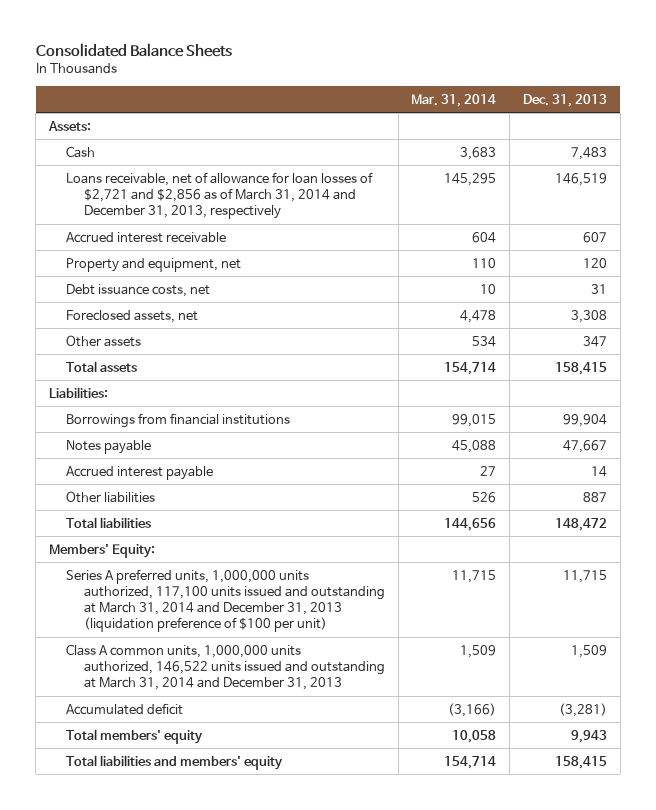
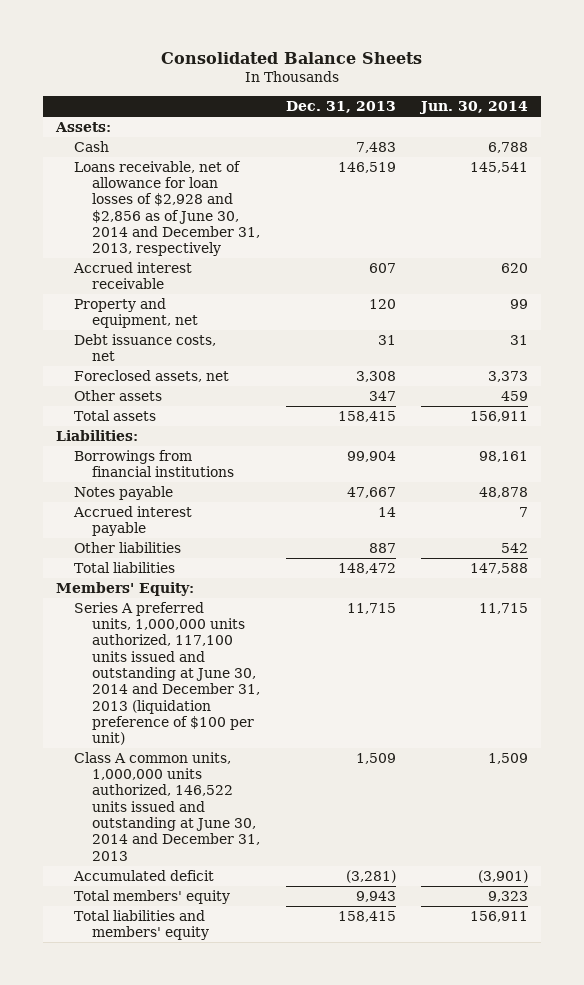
[411,93,497,107] Mar. 31, 2014 -> none
none -> [419,101,529,115] Jun. 30, 2014
[66,171,374,220] Loans receivable, net of allowance for loan losses of $2,721 and $2,856 as of March 31, 2014 and December 31, 2013, respectively -> [73,160,261,257] Loans receivable, net of allowance for loan losses of $2,928 and $2,856 as of June 30, 2014 and December 31, 2013, respectively
[66,568,385,633] Series A preferred units, 1,000,000 units authorized, 117,100 units issued and outstanding at March 31, 2014 and December 31, 2013 (liquidation preference of $100 per unit) -> [73,601,261,746] Series A preferred units, 1,000,000 units authorized, 117,100 units issued and outstanding at June 30, 2014 and December 31, 2013 (liquidation preference of $100 per unit)
[66,643,385,691] Class A common units, 1,000,000 units authorized, 146,522 units issued and outstanding at March 31, 2014 and December 31, 2013 -> [73,751,261,861] Class A common units, 1,000,000 units authorized, 146,522 units issued and outstanding at June 30, 2014 and December 31, 2013

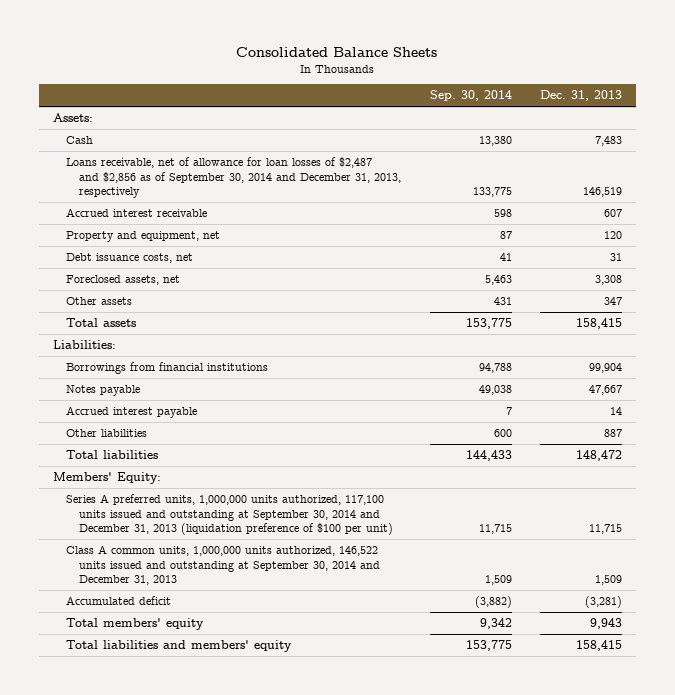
[419,101,529,115] Jun. 30, 2014 -> none
none -> [429,90,512,102] Sep. 30, 2014
[73,160,261,257] Loans receivable, net of allowance for loan losses of $2,928 and $2,856 as of June 30, 2014 and December 31, 2013, respectively -> [65,156,402,199] Loans receivable, net of allowance for loan losses of $2,487 and $2,856 as of September 30, 2014 and December 31, 2013, respectively
[73,601,261,746] Series A preferred units, 1,000,000 units authorized, 117,100 units issued and outstanding at June 30, 2014 and December 31, 2013 (liquidation preference of $100 per unit) -> [65,493,394,536] Series A preferred units, 1,000,000 units authorized, 117,100 units issued and outstanding at September 30, 2014 and December 31, 2013 (liquidation preference of $100 per unit)
[73,751,261,861] Class A common units, 1,000,000 units authorized, 146,522 units issued and outstanding at June 30, 2014 and December 31, 2013 -> [65,544,381,586] Class A common units, 1,000,000 units authorized, 146,522 units issued and outstanding at September 30, 2014 and December 31, 2013

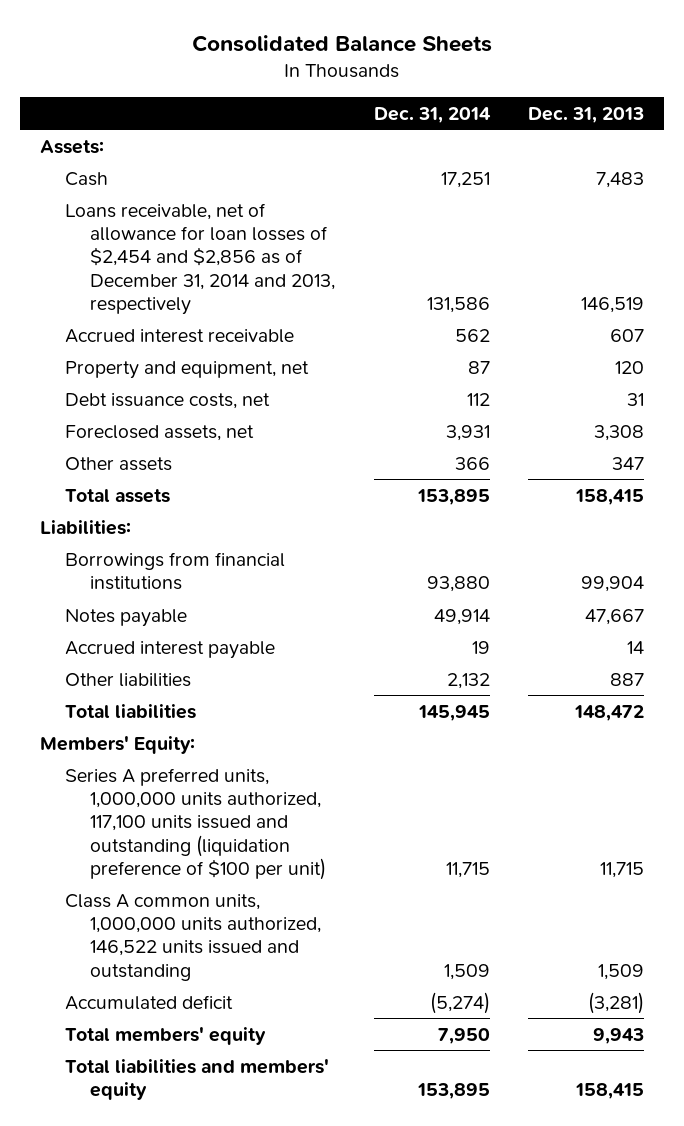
[429,90,512,102] Sep. 30, 2014 -> none
none -> [373,106,491,123] Dec. 31, 2014
[65,156,402,199] Loans receivable, net of allowance for loan losses of $2,487 and $2,856 as of September 30, 2014 and December 31, 2013, respectively -> [64,202,335,315] Loans receivable, net of allowance for loan losses of $2,454 and $2,856 as of December 31, 2014 and 2013, respectively
[65,493,394,536] Series A preferred units, 1,000,000 units authorized, 117,100 units issued and outstanding at September 30, 2014 and December 31, 2013 (liquidation preference of $100 per unit) -> [64,767,326,880] Series A preferred units, 1,000,000 units authorized, 117,100 units issued and outstanding (liquidation preference of $100 per unit)
[65,544,381,586] Class A common units, 1,000,000 units authorized, 146,522 units issued and outstanding at September 30, 2014 and December 31, 2013 -> [64,893,321,981] Class A common units, 1,000,000 units authorized, 146,522 units issued and outstanding

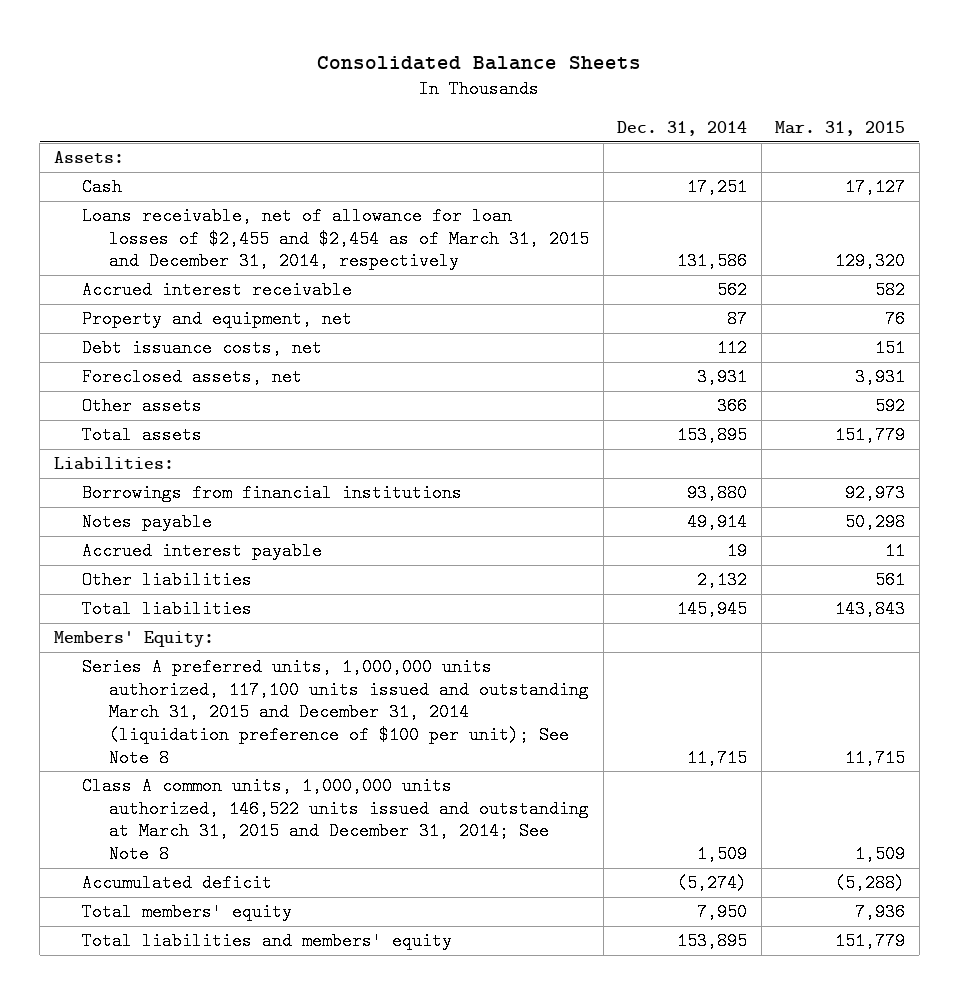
[528,106,645,123] Dec. 31, 2013 -> none
none -> [775,121,906,137] Mar. 31, 2015
[64,202,335,315] Loans receivable, net of allowance for loan losses of $2,454 and $2,856 as of December 31, 2014 and 2013, respectively -> [81,207,590,271] Loans receivable, net of allowance for loan losses of $2,455 and $2,454 as of March 31, 2015 and December 31, 2014, respectively
[64,767,326,880] Series A preferred units, 1,000,000 units authorized, 117,100 units issued and outstanding (liquidation preference of $100 per unit) -> [81,658,590,767] Series A preferred units, 1,000,000 units authorized, 117,100 units issued and outstanding March 31, 2015 and December 31, 2014 (liquidation preference of $100 per unit); See Note 8
[64,893,321,981] Class A common units, 1,000,000 units authorized, 146,522 units issued and outstanding -> [81,777,590,863] Class A common units, 1,000,000 units authorized, 146,522 units issued and outstanding at March 31, 2015 and December 31, 2014; See Note 8

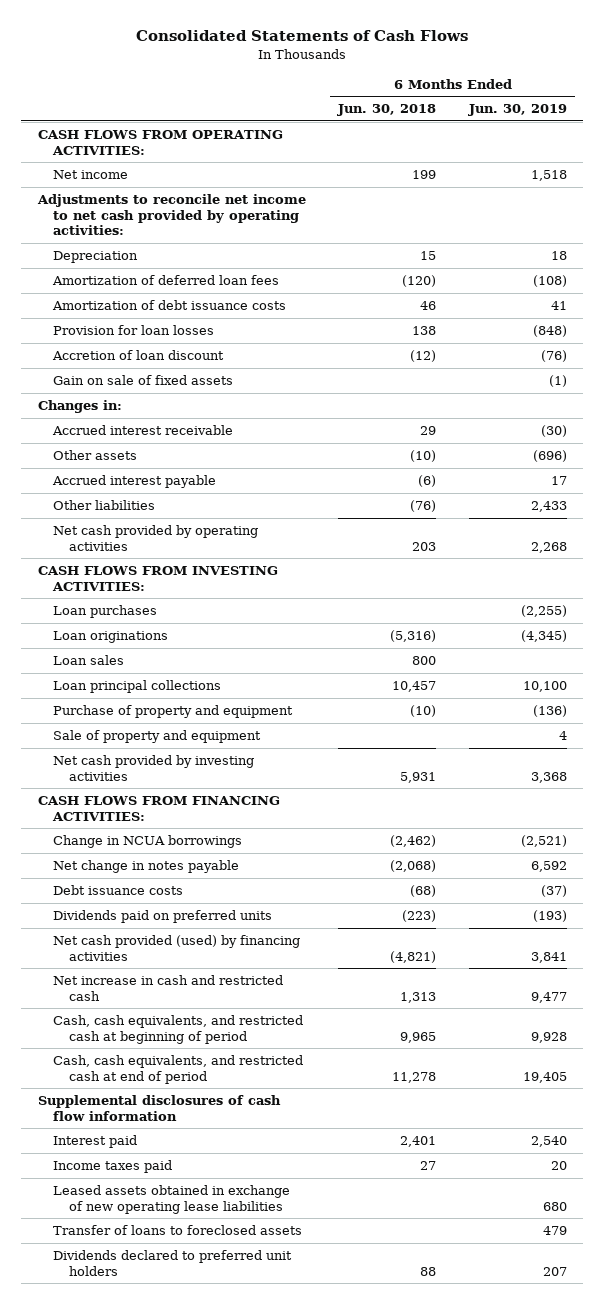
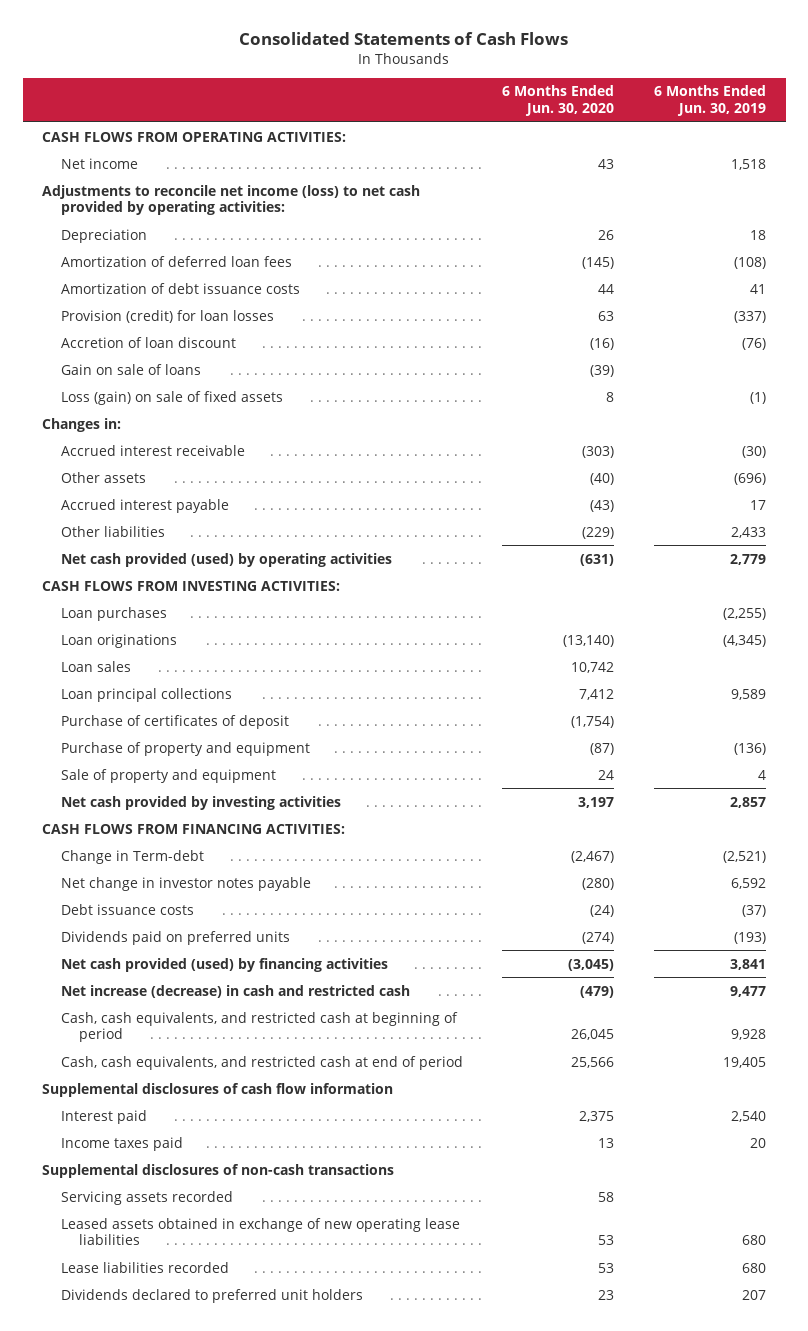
[337,104,437,117] Jun. 30, 2018 -> none
none -> [502,85,615,117] 6 Months Ended Jun. 30, 2020
[36,193,306,236] Adjustments to reconcile net income to net cash provided by operating activities: -> [42,184,421,216] Adjustments to reconcile net income (loss) to net cash provided by operating activities:
[53,324,215,335] Provision for loan losses -> [60,309,274,323] Provision (credit) for loan losses
[533,324,568,337] (848) -> [733,310,766,323] (337)
none -> [60,363,201,375] Gain on sale of loans
[53,374,234,385] Gain on sale of fixed assets -> [60,390,283,405] Loss (gain) on sale of fixed assets
[53,524,259,551] Net cash provided by operating activities -> [60,552,392,567] Net cash provided (used) by operating activities
[531,541,568,553] 2,268 -> [729,553,766,565] 2,779
[523,680,568,692] 10,100 -> [730,688,766,700] 9,589
none -> [60,714,289,729] Purchase of certificates of deposit
[531,771,568,783] 3,368 -> [729,796,766,808] 2,857
[53,834,243,848] Change in NCUA borrowings -> [60,849,204,864] Change in Term-debt
[53,859,240,873] Net change in notes payable -> [60,876,311,891] Net change in investor notes payable
[53,974,284,1001] Net increase in cash and restricted cash -> [60,984,410,998] Net increase (decrease) in cash and restricted cash
none -> [42,1163,395,1178] Supplemental disclosures of non-cash transactions
none -> [60,1190,233,1205] Servicing assets recorded
[53,1224,303,1235] Transfer of loans to foreclosed assets -> none
none -> [60,1261,229,1273] Lease liabilities recorded

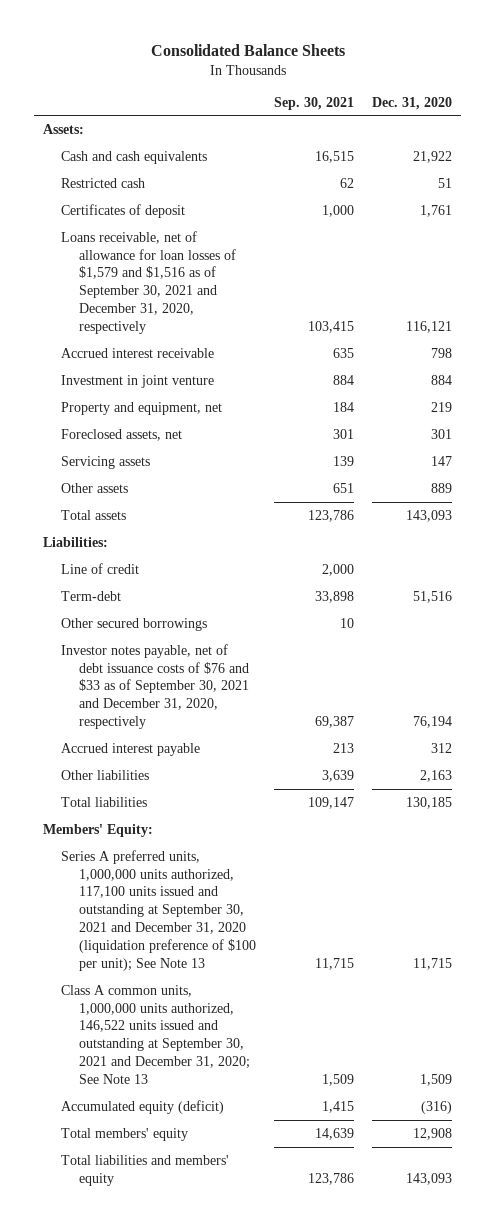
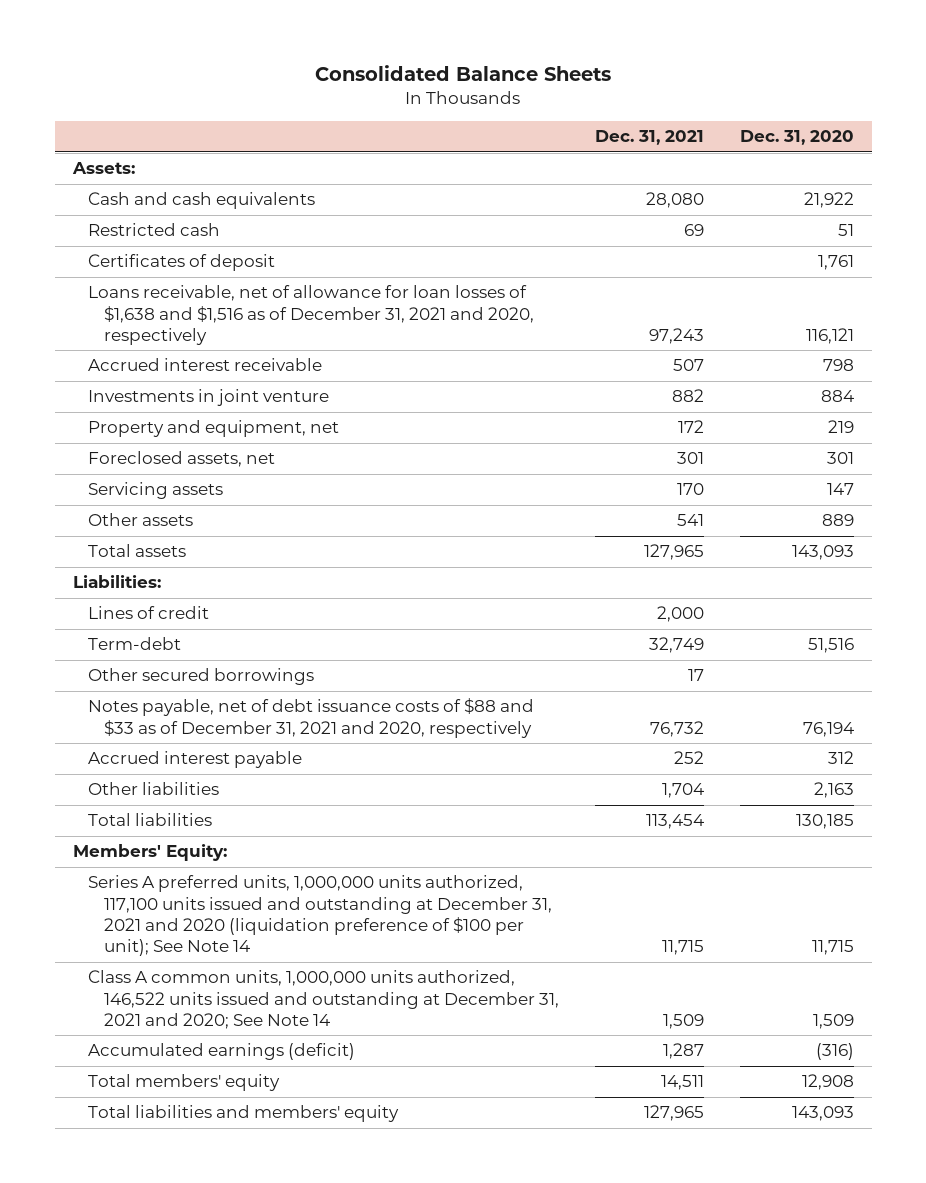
[273,96,354,110] Sep. 30, 2021 -> none
none -> [595,130,705,146] Dec. 31, 2021
[60,230,236,334] Loans receivable, net of allowance for loan losses of $1,579 and $1,516 as of September 30, 2021 and December 31, 2020, respectively -> [88,285,535,345] Loans receivable, net of allowance for loan losses of $1,638 and $1,516 as of December 31, 2021 and 2020, respectively
[60,374,214,388] Investment in joint venture -> [88,389,330,407] Investments in joint venture
[60,562,139,574] Line of credit -> [88,606,210,620] Lines of credit
[60,643,249,730] Investor notes payable, net of debt issuance costs of $76 and $33 as of September 30, 2021 and December 31, 2020, respectively -> [88,698,535,738] Notes payable, net of debt issuance costs of $88 and $33 as of December 31, 2021 and 2020, respectively
[60,849,256,971] Series A preferred units, 1,000,000 units authorized, 117,100 units issued and outstanding at September 30, 2021 and December 31, 2020 (liquidation preference of $100 per unit); See Note 13 -> [88,875,553,957] Series A preferred units, 1,000,000 units authorized, 117,100 units issued and outstanding at December 31, 2021 and 2020 (liquidation preference of $100 per unit); See Note 14
[60,984,250,1084] Class A common units, 1,000,000 units authorized, 146,522 units issued and outstanding at September 30, 2021 and December 31, 2020; See Note 13 -> [88,970,560,1029] Class A common units, 1,000,000 units authorized, 146,522 units issued and outstanding at December 31, 2021 and 2020; See Note 14
[60,1099,224,1114] Accumulated equity (deficit) -> [88,1043,356,1061] Accumulated earnings (deficit)

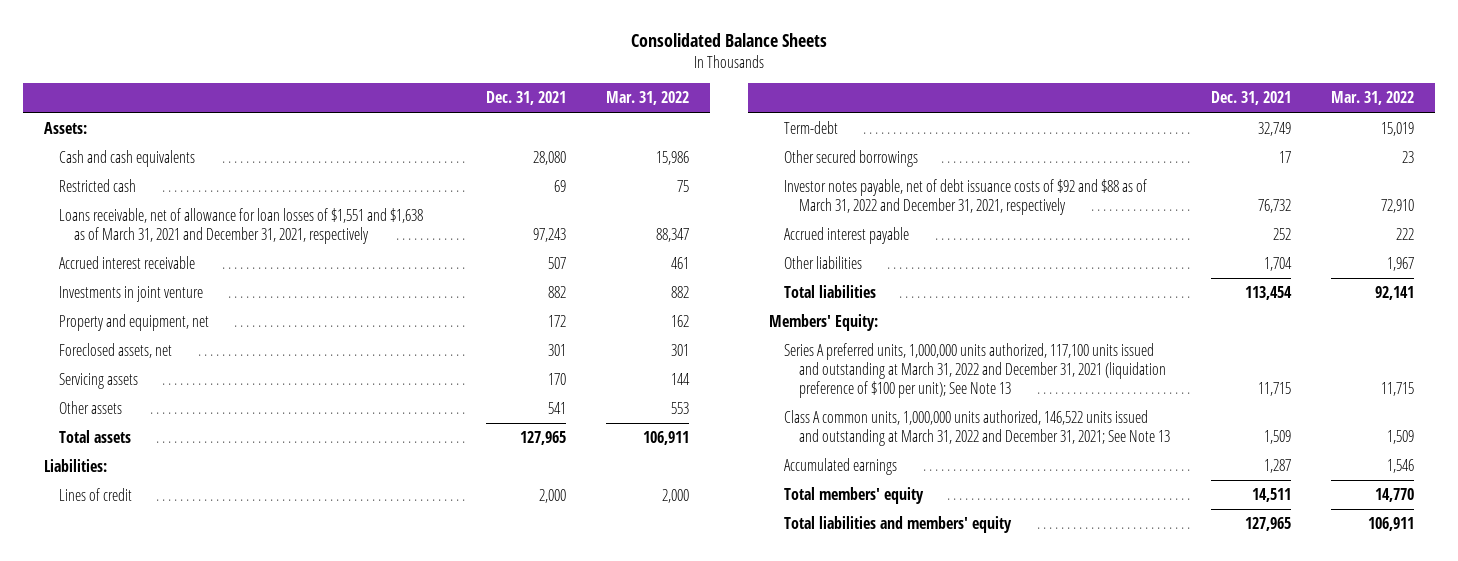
[739,130,854,146] Dec. 31, 2020 -> none
none -> [606,91,690,106] Mar. 31, 2022
[88,254,276,272] Certificates of deposit -> none
[88,285,535,345] Loans receivable, net of allowance for loan losses of $1,638 and $1,516 as of December 31, 2021 and 2020, respectively -> [58,208,423,244] Loans receivable, net of allowance for loan losses of $1,551 and $1,638 as of March 31, 2021 and December 31, 2021, respectively
[88,698,535,738] Notes payable, net of debt issuance costs of $88 and $33 as of December 31, 2021 and 2020, respectively -> [783,179,1147,215] Investor notes payable, net of debt issuance costs of $92 and $88 as of March 31, 2022 and December 31, 2021, respectively
[88,875,553,957] Series A preferred units, 1,000,000 units authorized, 117,100 units issued and outstanding at December 31, 2021 and 2020 (liquidation preference of $100 per unit); See Note 14 -> [783,343,1166,398] Series A preferred units, 1,000,000 units authorized, 117,100 units issued and outstanding at March 31, 2022 and December 31, 2021 (liquidation preference of $100 per unit); See Note 13
[88,970,560,1029] Class A common units, 1,000,000 units authorized, 146,522 units issued and outstanding at December 31, 2021 and 2020; See Note 14 -> [783,410,1170,446] Class A common units, 1,000,000 units authorized, 146,522 units issued and outstanding at March 31, 2022 and December 31, 2021; See Note 13
[88,1043,356,1061] Accumulated earnings (deficit) -> [783,458,897,476] Accumulated earnings

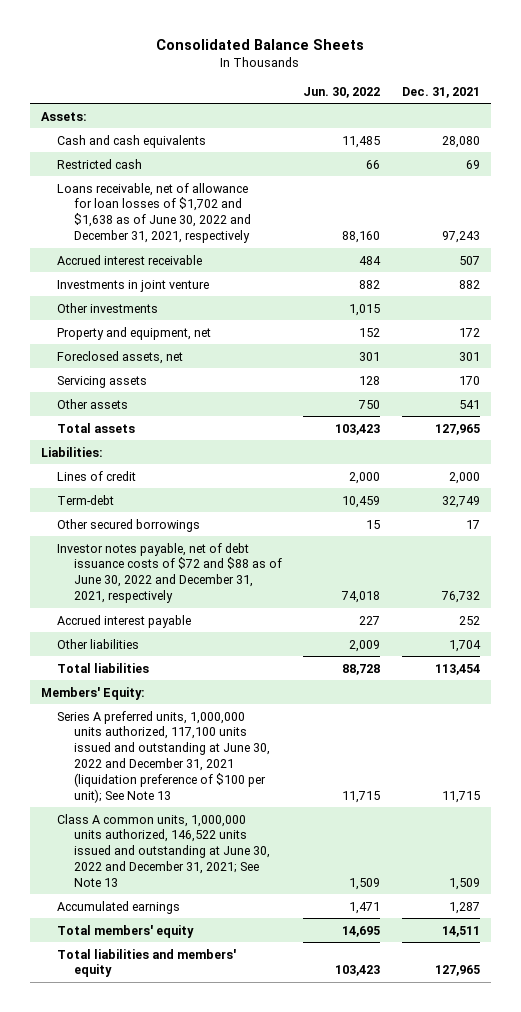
[606,91,690,106] Mar. 31, 2022 -> none
none -> [303,86,381,98] Jun. 30, 2022
[58,208,423,244] Loans receivable, net of allowance for loan losses of $1,551 and $1,638 as of March 31, 2021 and December 31, 2021, respectively -> [57,182,251,244] Loans receivable, net of allowance for loan losses of $1,702 and $1,638 as of June 30, 2022 and December 31, 2021, respectively
none -> [57,302,159,313] Other investments
[783,179,1147,215] Investor notes payable, net of debt issuance costs of $92 and $88 as of March 31, 2022 and December 31, 2021, respectively -> [57,542,282,604] Investor notes payable, net of debt issuance costs of $72 and $88 as of June 30, 2022 and December 31, 2021, respectively
[783,343,1166,398] Series A preferred units, 1,000,000 units authorized, 117,100 units issued and outstanding at March 31, 2022 and December 31, 2021 (liquidation preference of $100 per unit); See Note 13 -> [57,710,270,803] Series A preferred units, 1,000,000 units authorized, 117,100 units issued and outstanding at June 30, 2022 and December 31, 2021 (liquidation preference of $100 per unit); See Note 13
[783,410,1170,446] Class A common units, 1,000,000 units authorized, 146,522 units issued and outstanding at March 31, 2022 and December 31, 2021; See Note 13 -> [57,813,270,887] Class A common units, 1,000,000 units authorized, 146,522 units issued and outstanding at June 30, 2022 and December 31, 2021; See Note 13

